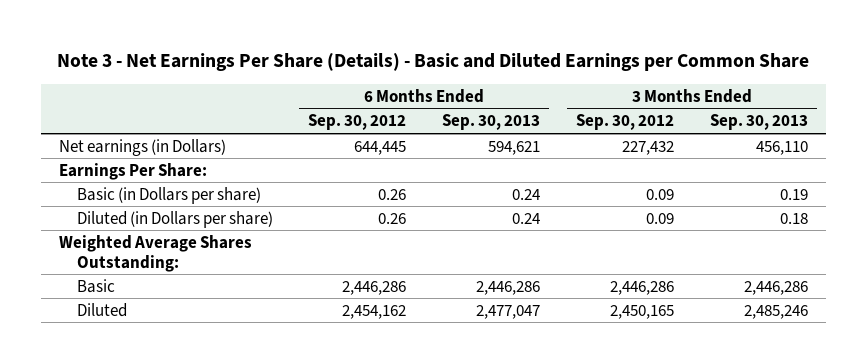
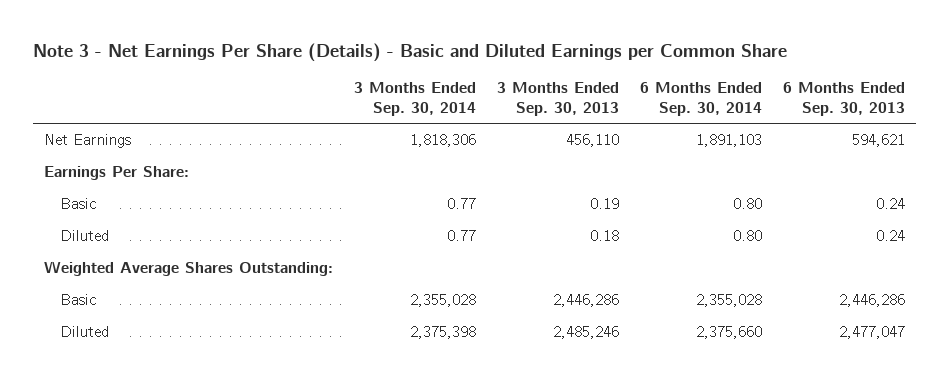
[308,114,407,131] Sep. 30, 2012 -> none
[576,114,675,131] Sep. 30, 2012 -> none
none -> [353,82,476,116] 3 Months Ended Sep. 30, 2014
none -> [639,82,762,116] 6 Months Ended Sep. 30, 2014
[58,138,226,156] Net earnings (in Dollars) -> [43,134,131,149] Net Earnings
[76,186,261,204] Basic (in Dollars per share) -> [59,198,96,210] Basic
[76,210,273,228] Diluted (in Dollars per share) -> [59,230,109,242] Diluted

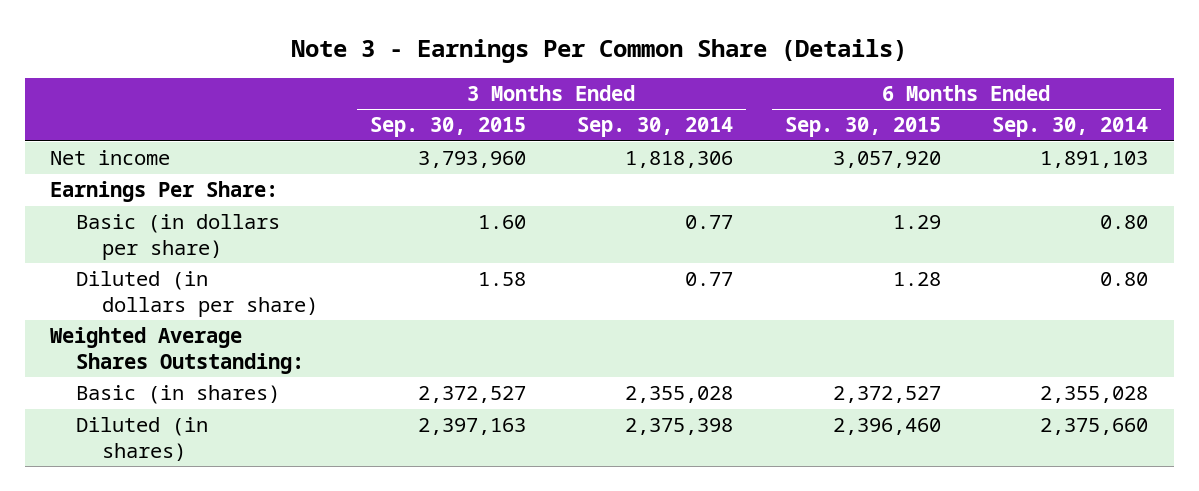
[33,42,788,62] Note 3 - Net Earnings Per Share (Details) - Basic and Diluted Earnings per Common Share -> [291,38,908,63] Note 3 - Earnings Per Common Share (Details)
[496,82,619,116] 3 Months Ended Sep. 30, 2013 -> none
[783,82,906,116] 6 Months Ended Sep. 30, 2013 -> none
none -> [369,117,526,138] Sep. 30, 2015
none -> [784,117,941,138] Sep. 30, 2015
[43,134,131,149] Net Earnings -> [50,150,171,166] Net income
[59,198,96,210] Basic -> [76,214,281,260] Basic (in dollars per share)
[59,230,109,242] Diluted -> [76,271,318,317] Diluted (in dollars per share)
[59,294,96,306] Basic -> [76,385,281,405] Basic (in shares)
[59,326,109,338] Diluted -> [76,417,209,461] Diluted (in shares)

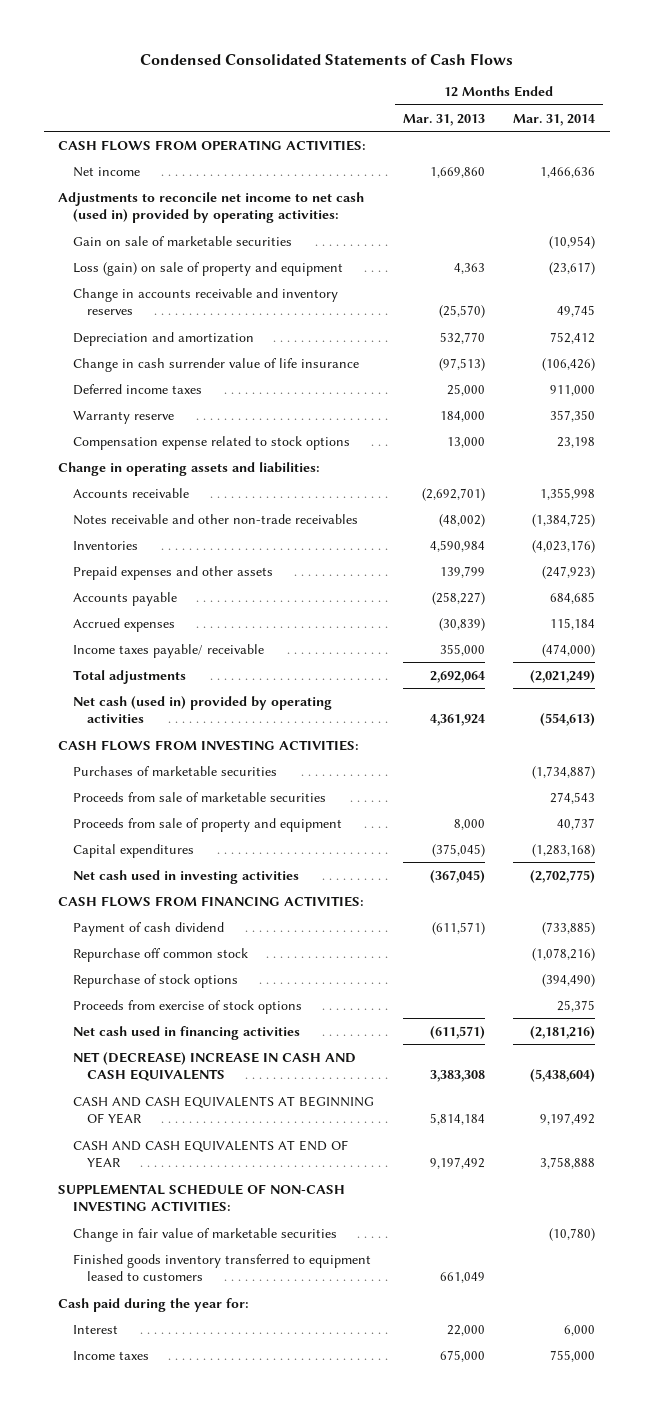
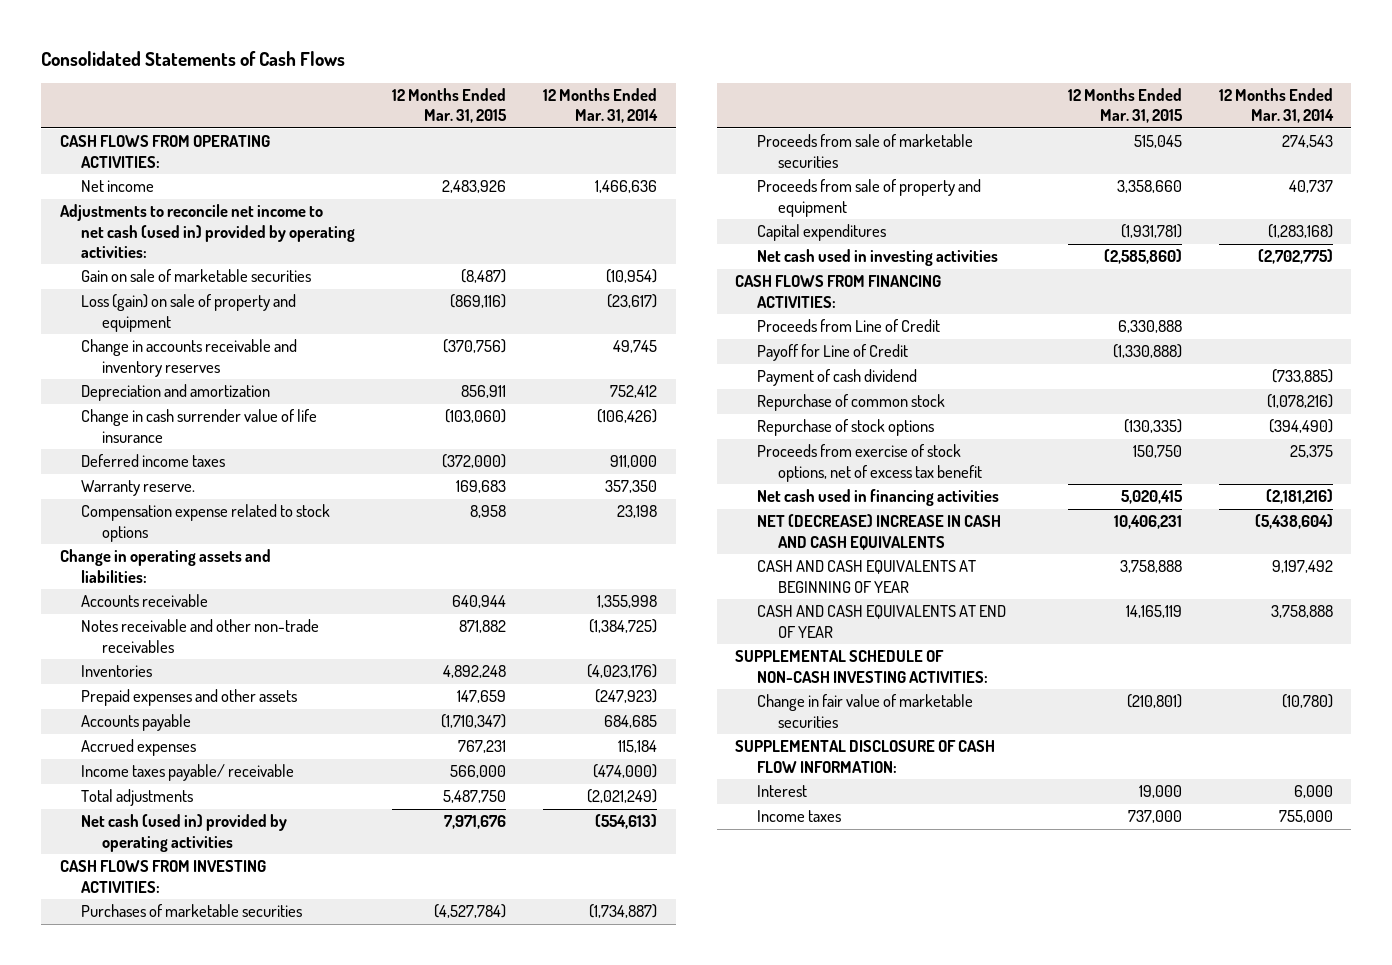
[139,53,513,66] Condensed Consolidated Statements of Cash Flows -> [41,51,346,67] Consolidated Statements of Cash Flows
[402,113,485,126] Mar. 31, 2013 -> none
none -> [392,88,508,124] 12 Months Ended Mar. 31, 2015
[72,410,174,424] Warranty reserve -> [80,480,195,497] Warranty reserve.
none -> [756,319,940,333] Proceeds from Line of Credit
none -> [756,344,908,362] Payoff for Line of Credit
[72,947,248,962] Repurchase off common stock -> [756,394,945,412] Repurchase of common stock
[72,999,302,1014] Proceeds from exercise of stock options -> [756,444,982,482] Proceeds from exercise of stock options, net of excess tax benefit
[72,1253,371,1282] Finished goods inventory transferred to equipment leased to customers -> none
[58,1297,250,1312] Cash paid during the year for: -> none
none -> [735,740,996,773] SUPPLEMENTAL DISCLOSURE OF CASH FLOW INFORMATION:

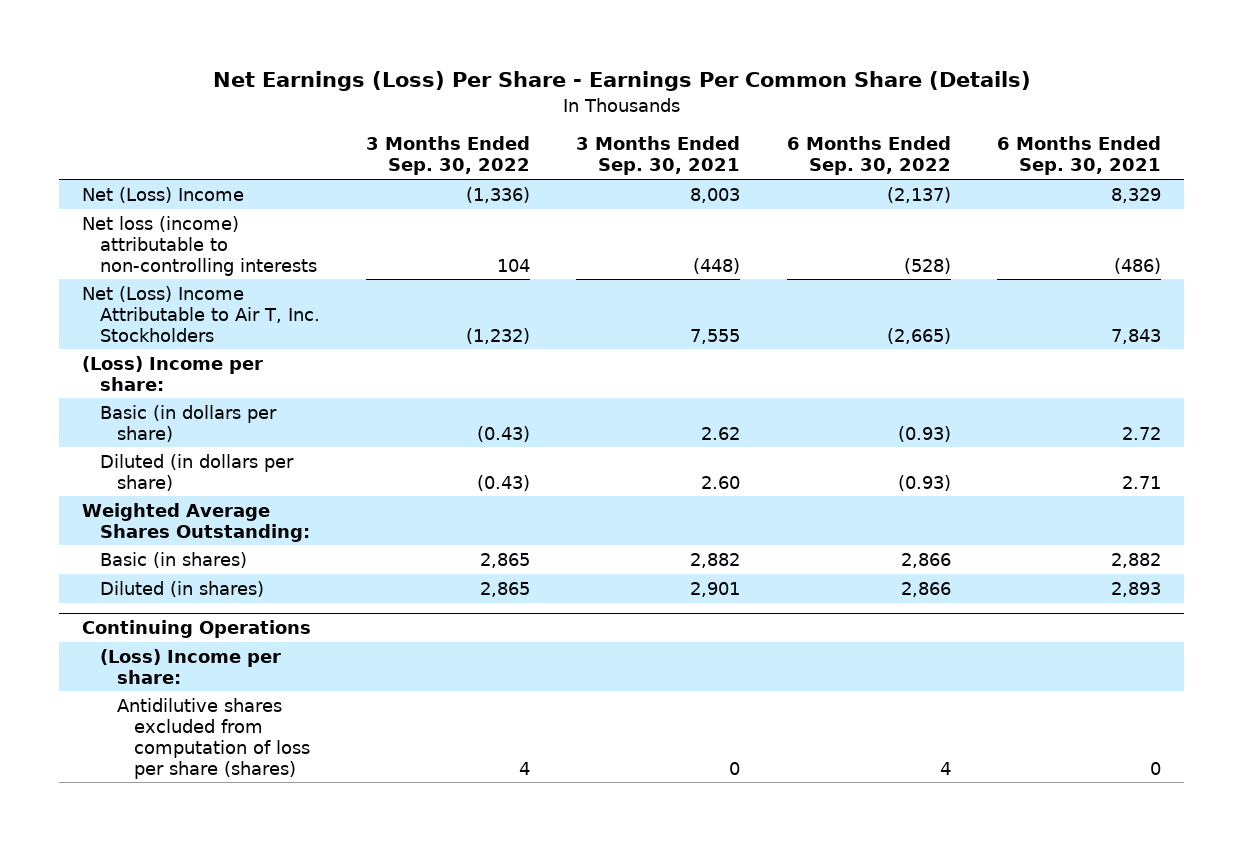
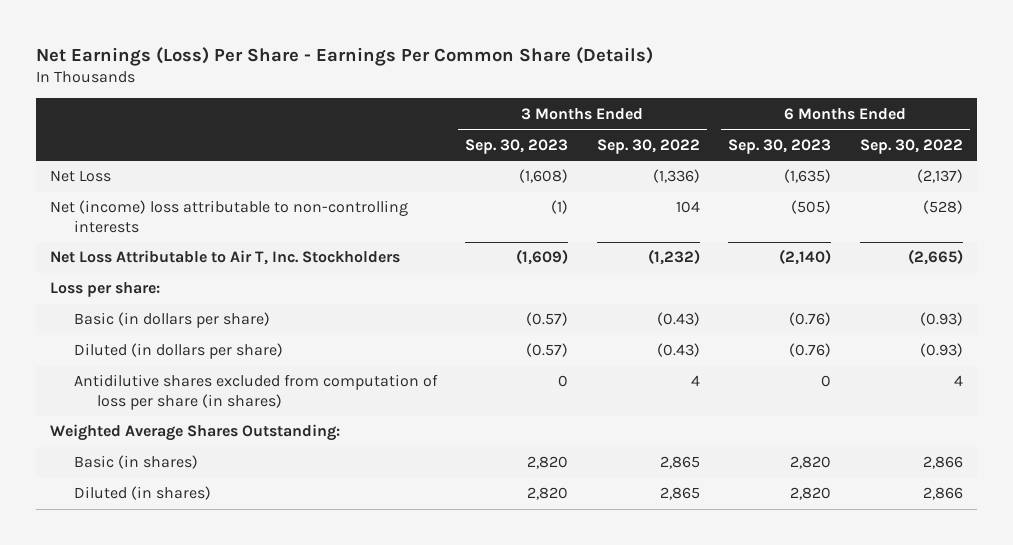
[576,136,741,176] 3 Months Ended Sep. 30, 2021 -> none
[997,136,1162,176] 6 Months Ended Sep. 30, 2021 -> none
none -> [465,138,569,154] Sep. 30, 2023
none -> [728,138,832,154] Sep. 30, 2023
[82,186,245,203] Net (Loss) Income -> [50,170,112,183] Net Loss
[82,215,317,276] Net loss (income) attributable to non-controlling interests -> [50,200,409,233] Net (income) loss attributable to non-controlling interests
[82,285,320,342] Net (Loss) Income Attributable to Air T, Inc. Stockholders -> [50,250,401,266] Net Loss Attributable to Air T, Inc. Stockholders
[82,355,264,391] (Loss) Income per share: -> [50,282,161,298] Loss per share:
none -> [73,374,438,410] Antidilutive shares excluded from computation of loss per share (in shares)
[82,620,312,639] Continuing Operations -> none
[99,648,281,684] (Loss) Income per share: -> none
[116,697,311,779] Antidilutive shares excluded from computation of loss per share (shares) -> none

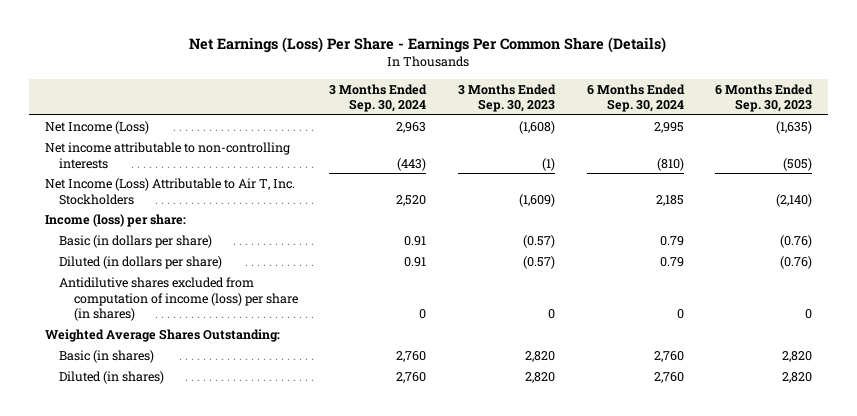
[596,138,700,154] Sep. 30, 2022 -> none
[859,138,963,154] Sep. 30, 2022 -> none
none -> [329,83,428,113] 3 Months Ended Sep. 30, 2024
none -> [586,83,685,113] 6 Months Ended Sep. 30, 2024
[50,170,112,183] Net Loss -> [44,120,149,134] Net Income (Loss)
[50,200,409,233] Net (income) loss attributable to non-controlling interests -> [44,141,290,169] Net income attributable to non-controlling interests
[50,250,401,266] Net Loss Attributable to Air T, Inc. Stockholders -> [44,177,295,205] Net Income (Loss) Attributable to Air T, Inc. Stockholders
[50,282,161,298] Loss per share: -> [44,213,186,227] Income (loss) per share:
[73,374,438,410] Antidilutive shares excluded from computation of loss per share (in shares) -> [59,276,298,322] Antidilutive shares excluded from computation of income (loss) per share (in shares)

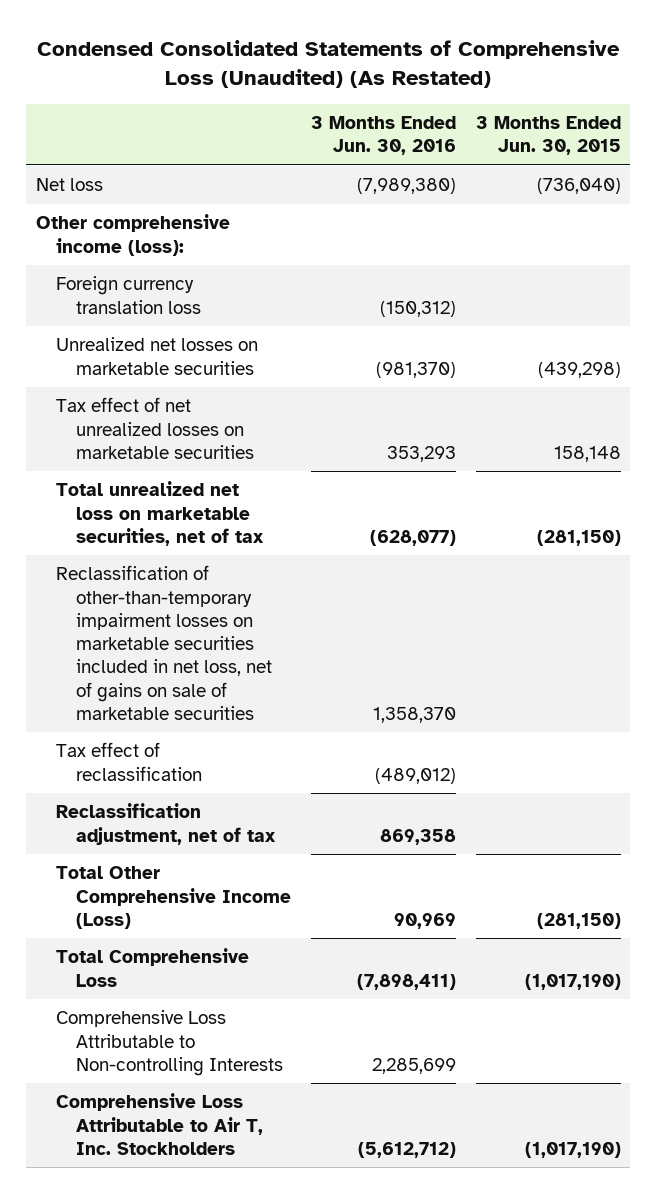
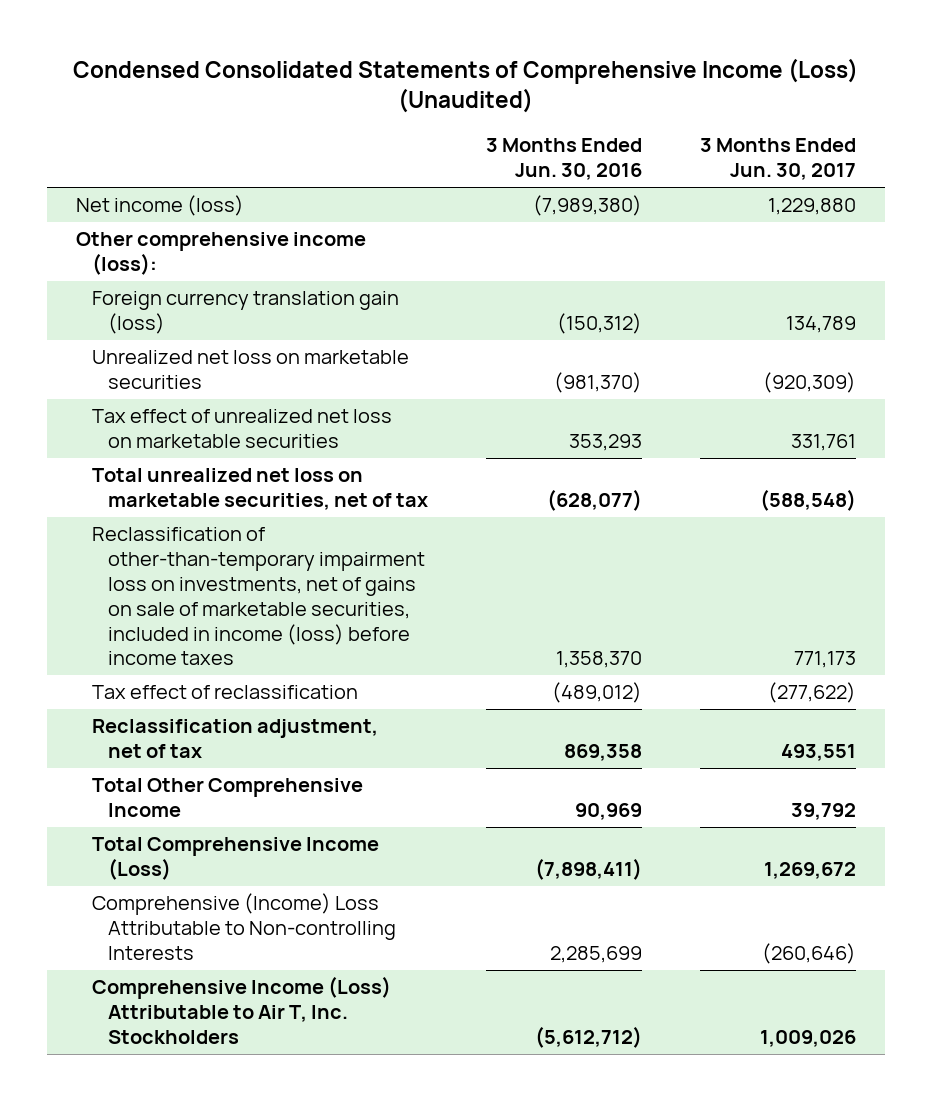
[37,39,621,88] Condensed Consolidated Statements of Comprehensive Loss (Unaudited) (As Restated) -> [73,57,859,114] Condensed Consolidated Statements of Comprehensive Income (Loss) (Unaudited)
[475,115,621,156] 3 Months Ended Jun. 30, 2015 -> none
none -> [700,138,857,181] 3 Months Ended Jun. 30, 2017
[36,178,104,192] Net loss -> [75,195,244,217] Net income (loss)
[56,276,202,314] Foreign currency translation loss -> [92,291,400,335] Foreign currency translation gain (loss)
[56,337,259,375] Unrealized net losses on marketable securities -> [92,350,410,390] Unrealized net loss on marketable securities
[56,397,255,459] Tax effect of net unrealized losses on marketable securities -> [92,409,393,449] Tax effect of unrealized net loss on marketable securities
[56,565,273,720] Reclassification of other-than-temporary impairment losses on marketable securities included in net loss, net of gains on sale of marketable securities -> [92,527,426,666] Reclassification of other-than-temporary impairment loss on investments, net of gains on sale of marketable securities, included in income (loss) before income taxes
[56,866,292,929] Total Other Comprehensive Income (Loss) -> [92,778,364,818] Total Other Comprehensive Income
[56,948,250,987] Total Comprehensive Loss -> [92,837,380,881] Total Comprehensive Income (Loss)
[56,1010,284,1076] Comprehensive Loss Attributable to Non-controlling Interests -> [92,893,397,960] Comprehensive (Income) Loss Attributable to Non-controlling Interests
[56,1093,264,1155] Comprehensive Loss Attributable to Air T, Inc. Stockholders -> [92,976,392,1044] Comprehensive Income (Loss) Attributable to Air T, Inc. Stockholders

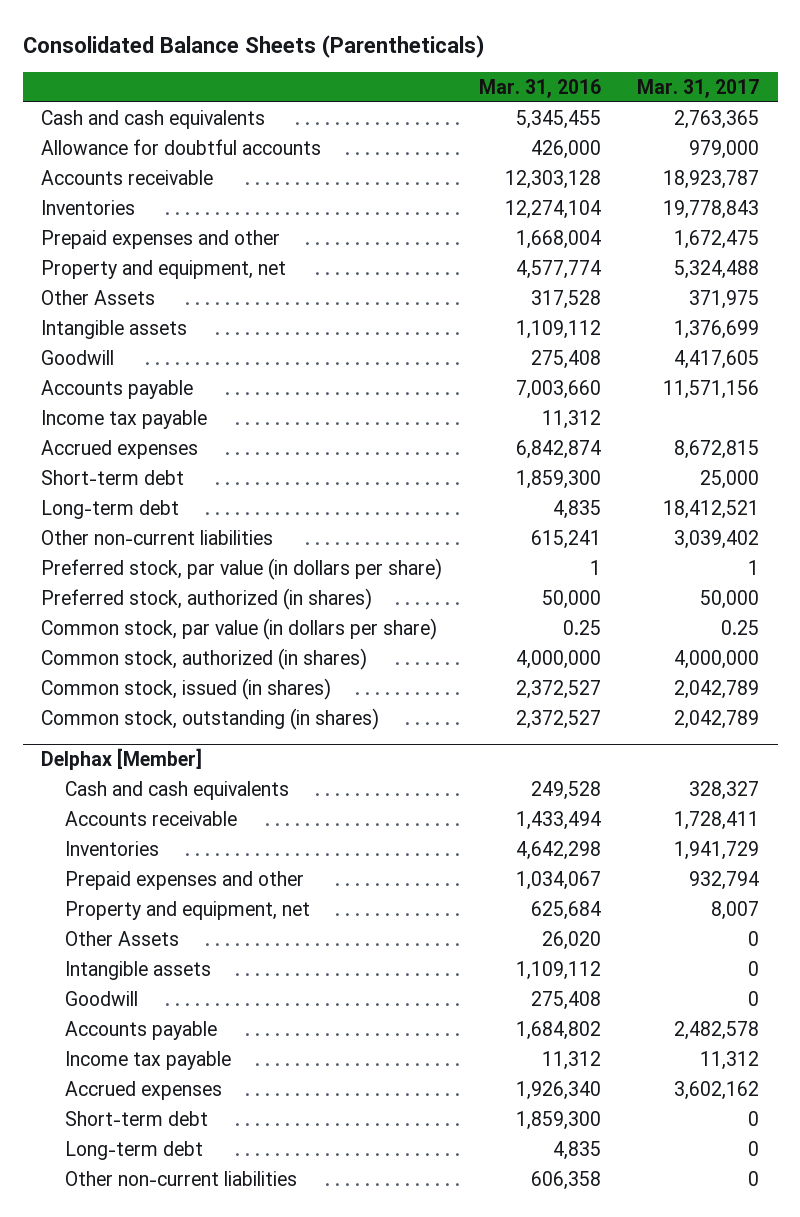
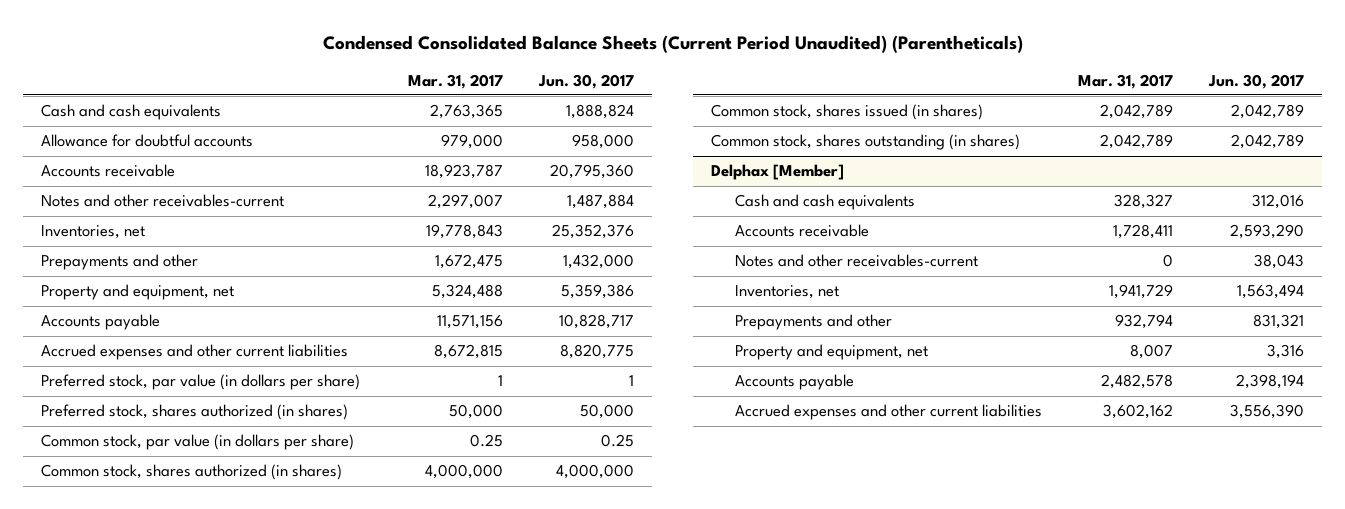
[22,34,485,58] Consolidated Balance Sheets (Parentheticals) -> [322,34,1023,53] Condensed Consolidated Balance Sheets (Current Period Unaudited) (Parentheticals)
[478,78,601,98] Mar. 31, 2016 -> none
none -> [537,73,634,89] Jun. 30, 2017
none -> [40,194,284,208] Notes and other receivables-current
[41,199,136,215] Inventories -> [40,225,145,240] Inventories, net
[41,229,281,249] Prepaid expenses and other -> [40,254,198,271] Prepayments and other
[41,289,156,305] Other Assets -> none
[41,319,188,339] Intangible assets -> none
[41,349,115,365] Goodwill -> none
[41,409,208,429] Income tax payable -> none
[41,469,185,485] Short-term debt -> none
[41,499,180,519] Long-term debt -> none
[41,529,274,545] Other non-current liabilities -> none
[41,439,199,459] Accrued expenses -> [40,344,348,361] Accrued expenses and other current liabilities
[41,587,373,610] Preferred stock, authorized (in shares) -> [40,404,348,421] Preferred stock, shares authorized (in shares)
[41,647,368,670] Common stock, authorized (in shares) -> [40,464,342,481] Common stock, shares authorized (in shares)
[41,677,332,700] Common stock, issued (in shares) -> [711,104,984,121] Common stock, shares issued (in shares)
[41,707,380,730] Common stock, outstanding (in shares) -> [711,134,1021,151] Common stock, shares outstanding (in shares)
none -> [735,254,979,268] Notes and other receivables-current
[64,840,159,856] Inventories -> [735,285,840,300] Inventories, net
[64,870,304,890] Prepaid expenses and other -> [735,314,893,331] Prepayments and other
[64,930,179,946] Other Assets -> none
[64,960,211,980] Intangible assets -> none
[64,990,138,1006] Goodwill -> none
[64,1050,231,1070] Income tax payable -> none
[64,1110,208,1126] Short-term debt -> none
[64,1140,203,1160] Long-term debt -> none
[64,1170,297,1186] Other non-current liabilities -> none
[64,1080,222,1100] Accrued expenses -> [735,404,1043,421] Accrued expenses and other current liabilities

